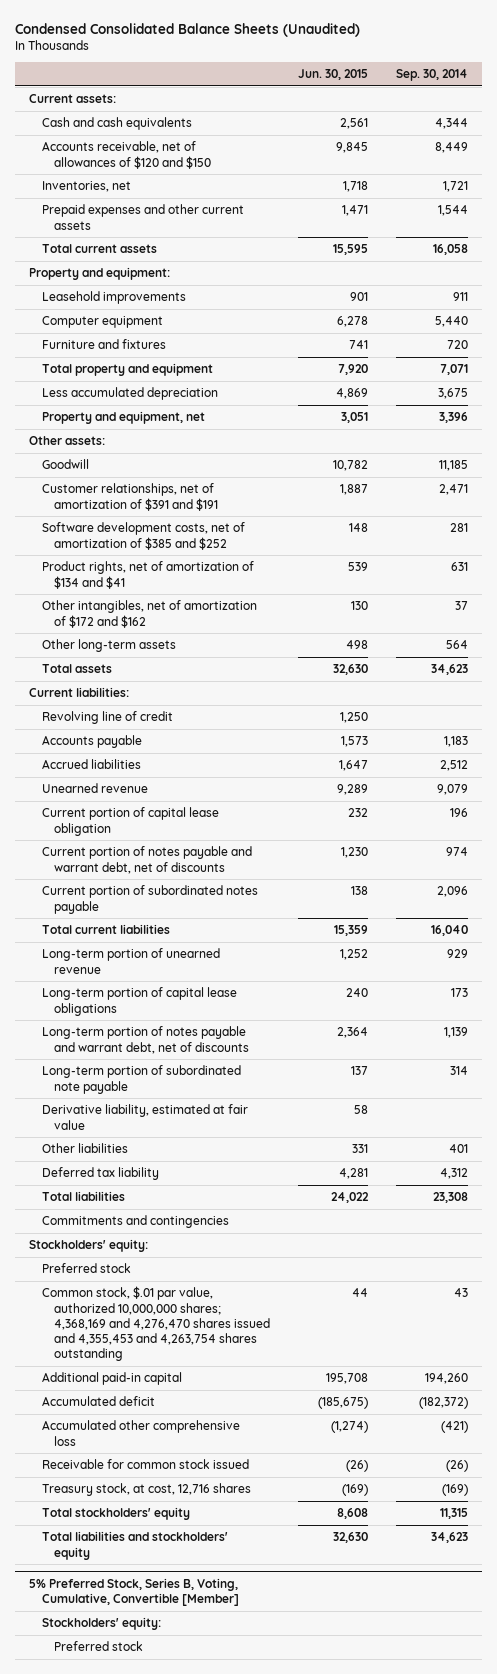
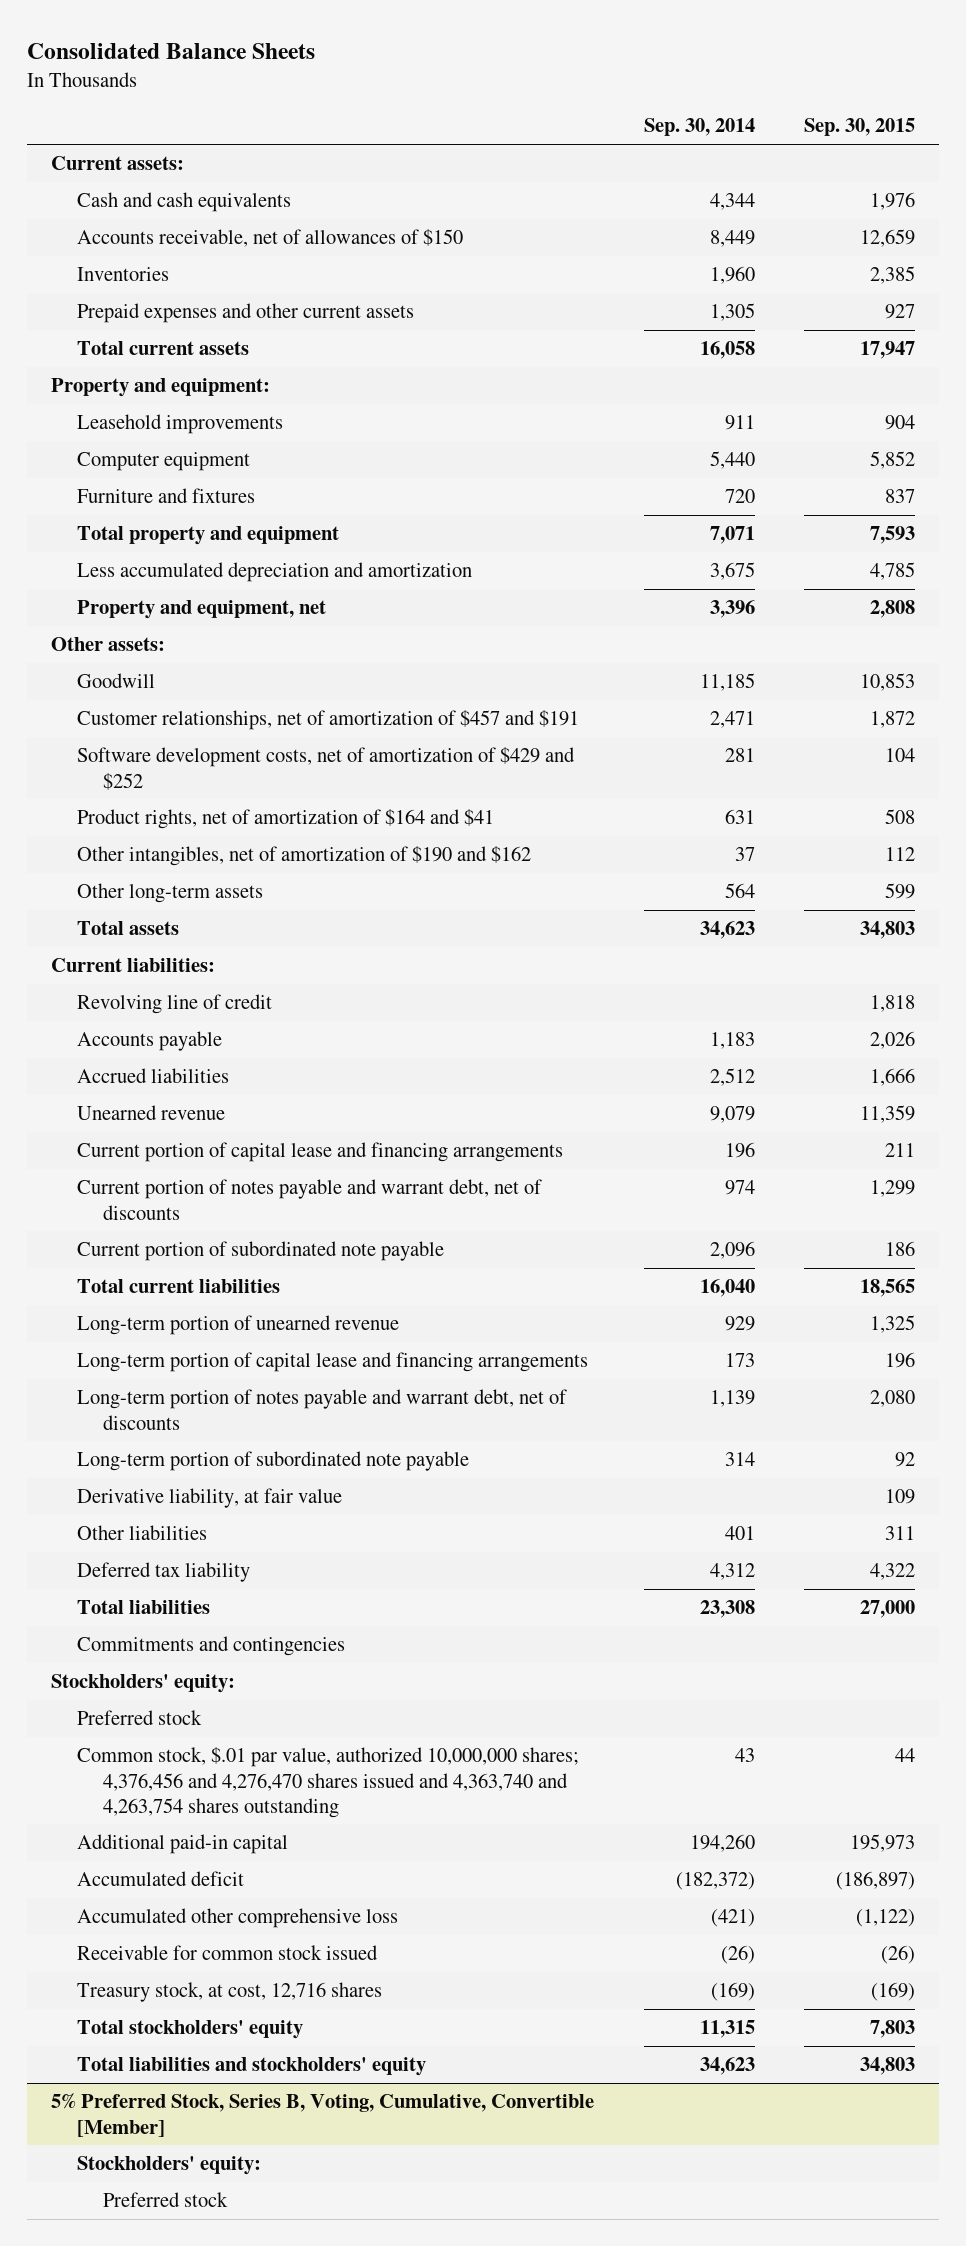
[15,22,361,37] Condensed Consolidated Balance Sheets (Unaudited) -> [26,42,315,59] Consolidated Balance Sheets
[298,69,369,81] Jun. 30, 2015 -> none
none -> [803,118,915,137] Sep. 30, 2015
[41,141,212,169] Accounts receivable, net of allowances of $120 and $150 -> [77,229,464,248] Accounts receivable, net of allowances of $150
[41,181,131,193] Inventories, net -> [77,267,170,282] Inventories
[442,181,468,193] 1,721 -> [709,266,755,285] 1,960
[437,205,468,217] 1,544 -> [709,303,755,322] 1,305
[41,387,218,401] Less accumulated depreciation -> [77,562,473,583] Less accumulated depreciation and amortization
[41,483,219,511] Customer relationships, net of amortization of $391 and $191 -> [77,710,580,731] Customer relationships, net of amortization of $457 and $191
[41,522,245,550] Software development costs, net of amortization of $385 and $252 -> [77,747,576,790] Software development costs, net of amortization of $429 and $252
[41,561,254,589] Product rights, net of amortization of $134 and $41 -> [77,809,495,830] Product rights, net of amortization of $164 and $41
[41,600,257,628] Other intangibles, net of amortization of $172 and $162 -> [77,846,532,867] Other intangibles, net of amortization of $190 and $162
[41,807,219,836] Current portion of capital lease obligation -> [77,1142,564,1163] Current portion of capital lease and financing arrangements
[41,885,258,914] Current portion of subordinated notes payable -> [77,1241,445,1262] Current portion of subordinated note payable
[41,987,237,1016] Long-term portion of capital lease obligations -> [77,1352,589,1373] Long-term portion of capital lease and financing arrangements
[41,1104,248,1130] Derivative liability, estimated at fair value -> [77,1488,343,1509] Derivative liability, at fair value
[41,1286,271,1362] Common stock, $.01 par value, authorized 10,000,000 shares; 4,368,169 and 4,276,470 shares issued and 4,355,453 and 4,263,754 shares outstanding -> [77,1747,580,1818] Common stock, $.01 par value, authorized 10,000,000 shares; 4,376,456 and 4,276,470 shares issued and 4,363,740 and 4,263,754 shares outstanding

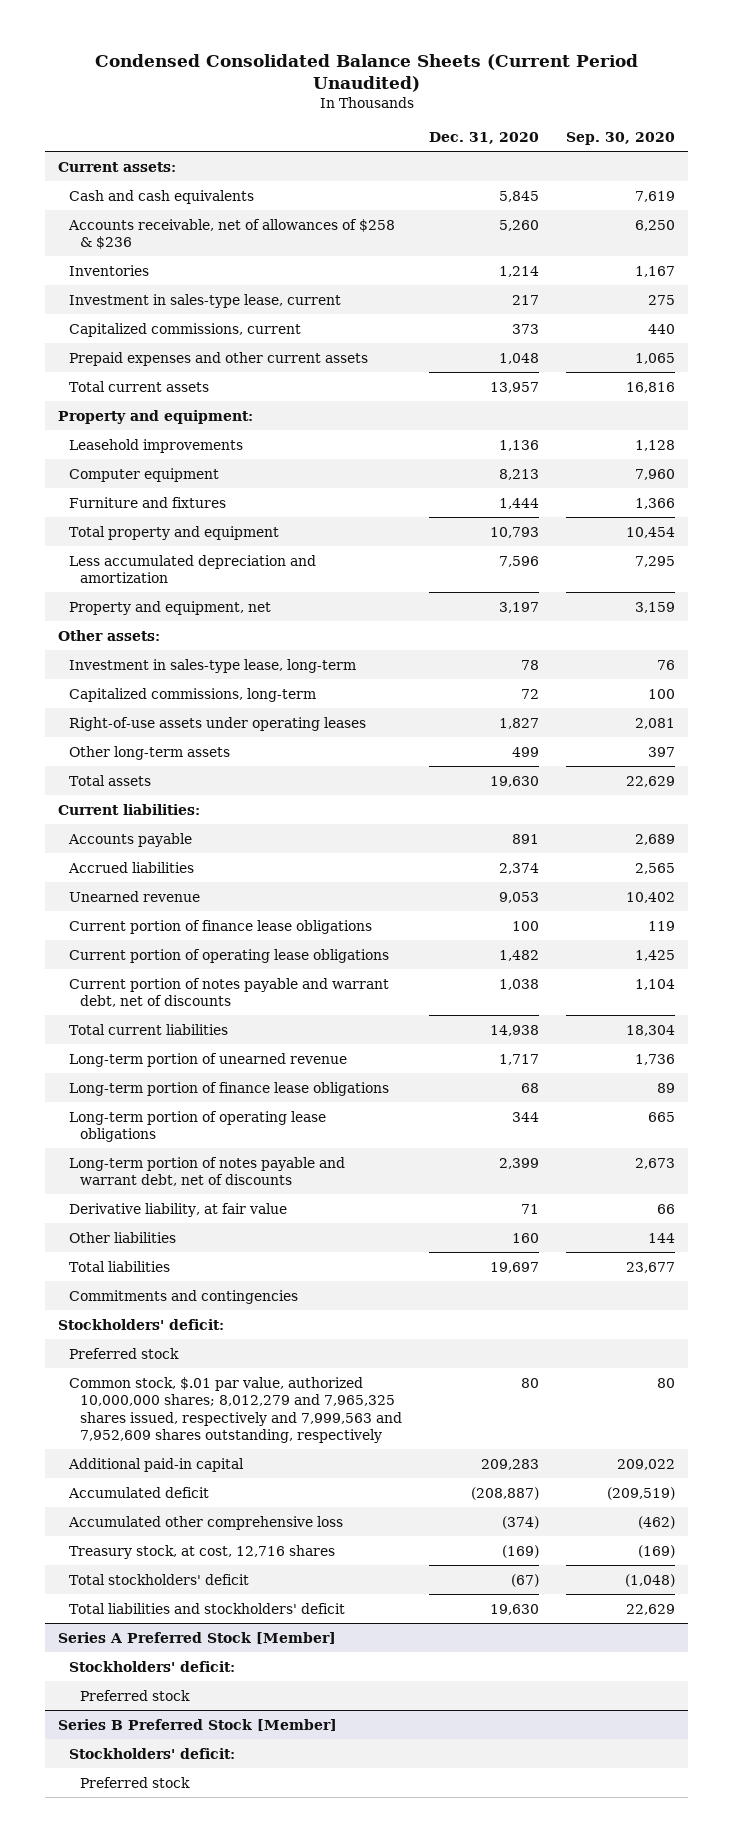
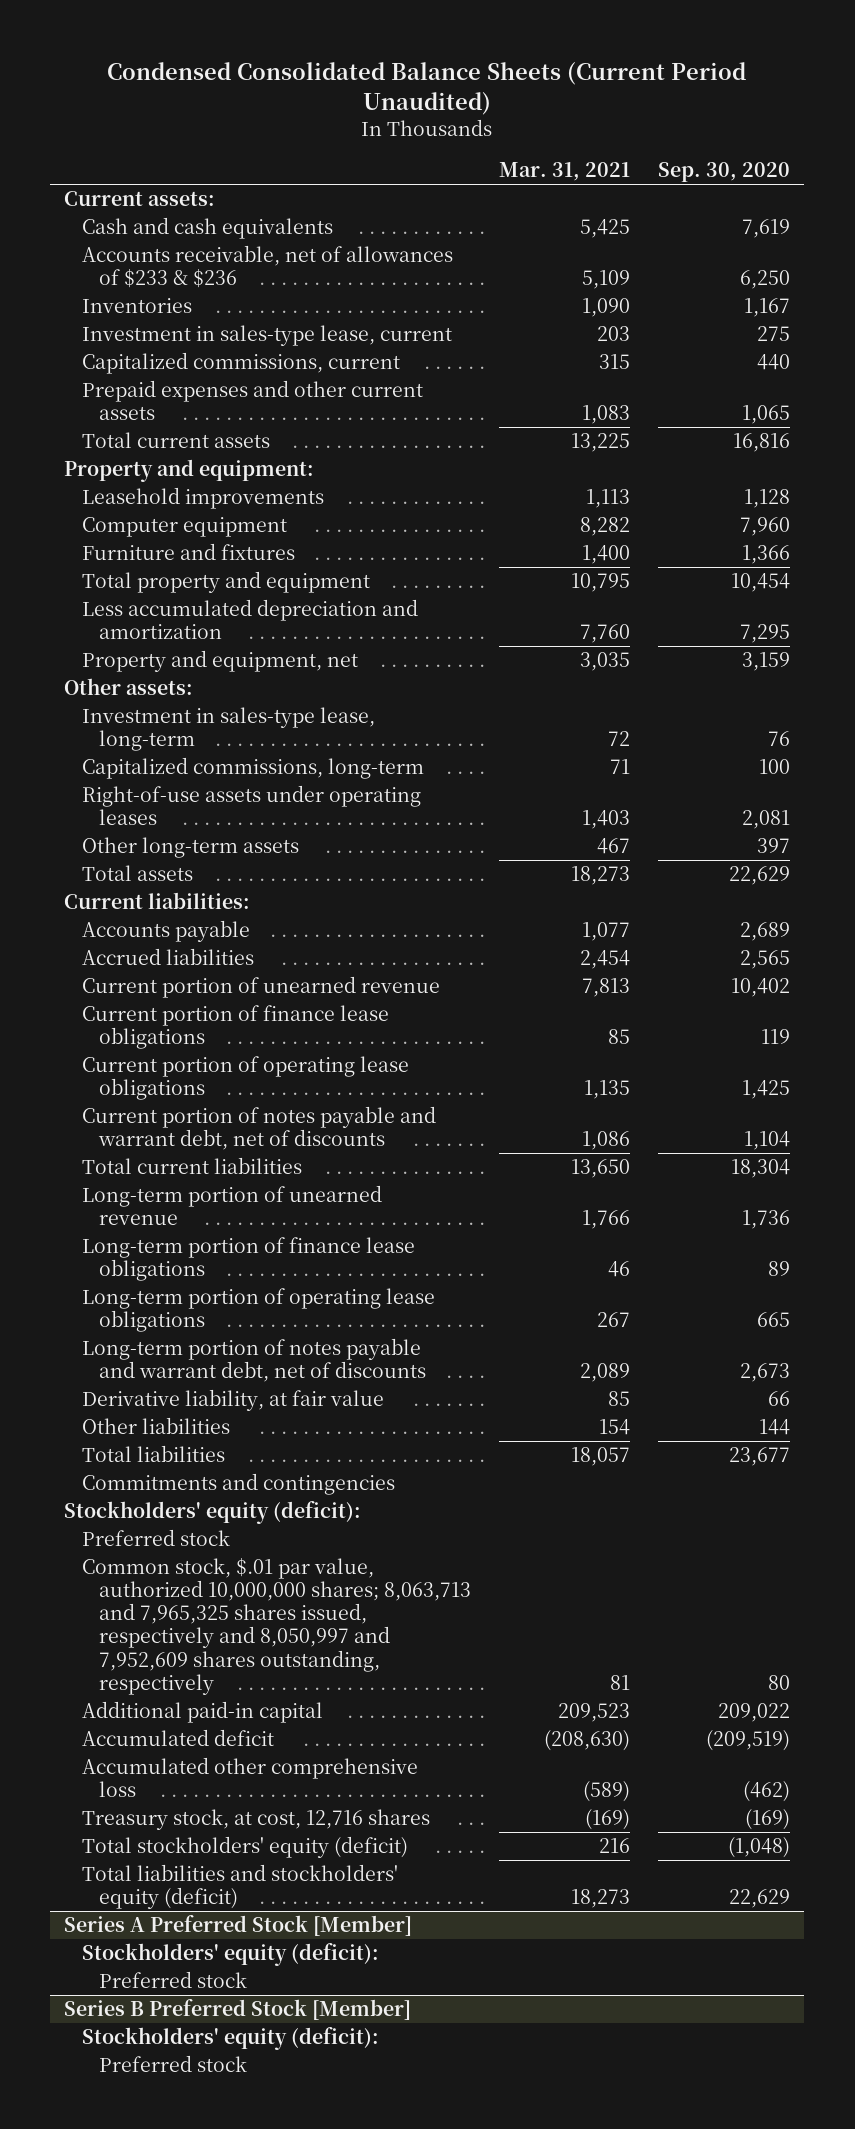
[428,131,539,144] Dec. 31, 2020 -> none
none -> [499,161,631,181] Mar. 31, 2021
[67,218,395,250] Accounts receivable, net of allowances of $258 & $236 -> [81,245,453,289] Accounts receivable, net of allowances of $233 & $236
[68,890,200,902] Unearned revenue -> [81,976,440,999] Current portion of unearned revenue
[58,1318,225,1330] Stockholders' deficit: -> [64,1501,362,1525] Stockholders' equity (deficit):
[68,1376,402,1444] Common stock, $.01 par value, authorized 10,000,000 shares; 8,012,279 and 7,965,325 shares issued, respectively and 7,999,563 and 7,952,609 shares outstanding, respectively -> [81,1558,472,1695] Common stock, $.01 par value, authorized 10,000,000 shares; 8,063,713 and 7,965,325 shares issued, respectively and 8,050,997 and 7,952,609 shares outstanding, respectively
[68,1573,249,1585] Total stockholders' deficit -> [81,1836,408,1859] Total stockholders' equity (deficit)
[68,1602,345,1614] Total liabilities and stockholders' deficit -> [81,1864,398,1910] Total liabilities and stockholders' equity (deficit)
[68,1660,235,1672] Stockholders' deficit: -> [81,1943,379,1967] Stockholders' equity (deficit):
[68,1747,235,1759] Stockholders' deficit: -> [81,2027,379,2051] Stockholders' equity (deficit):

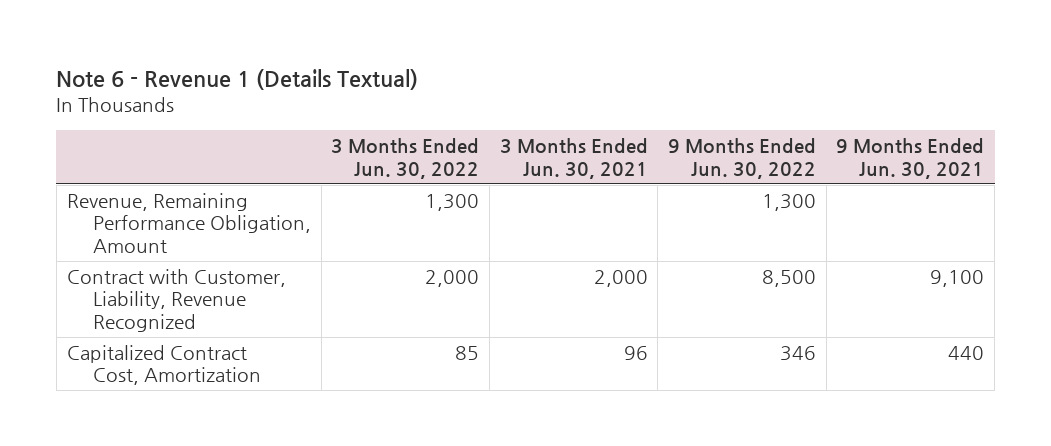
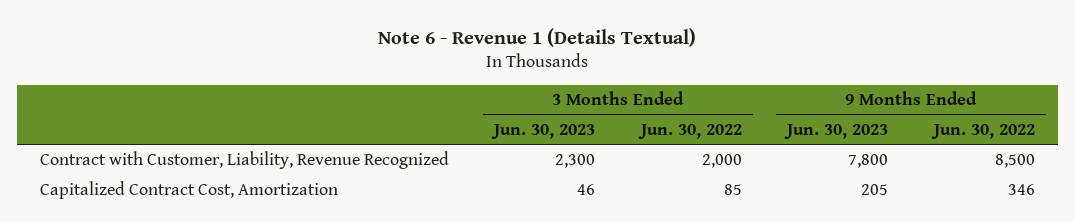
[499,138,648,179] 3 Months Ended Jun. 30, 2021 -> none
[836,138,985,179] 9 Months Ended Jun. 30, 2021 -> none
none -> [491,123,596,139] Jun. 30, 2023
none -> [784,123,889,139] Jun. 30, 2023
[66,193,312,253] Revenue, Remaining Performance Obligation, Amount -> none

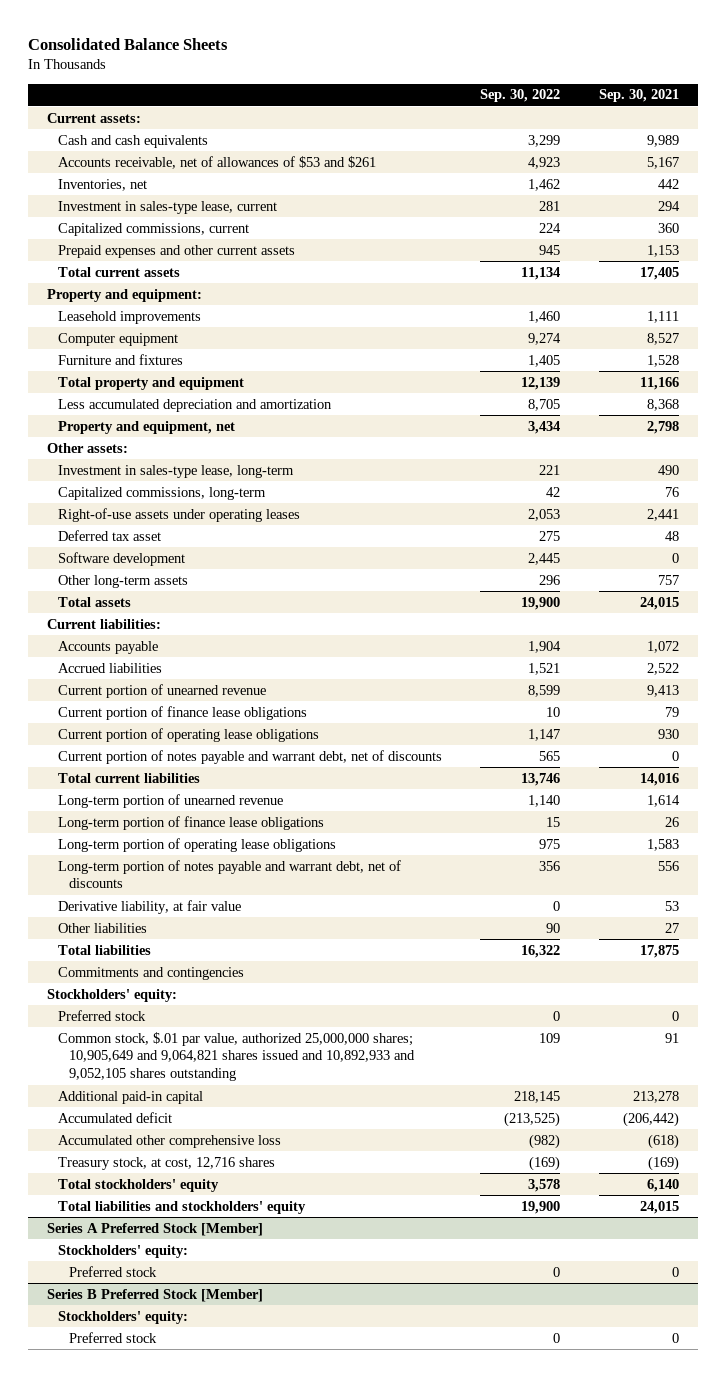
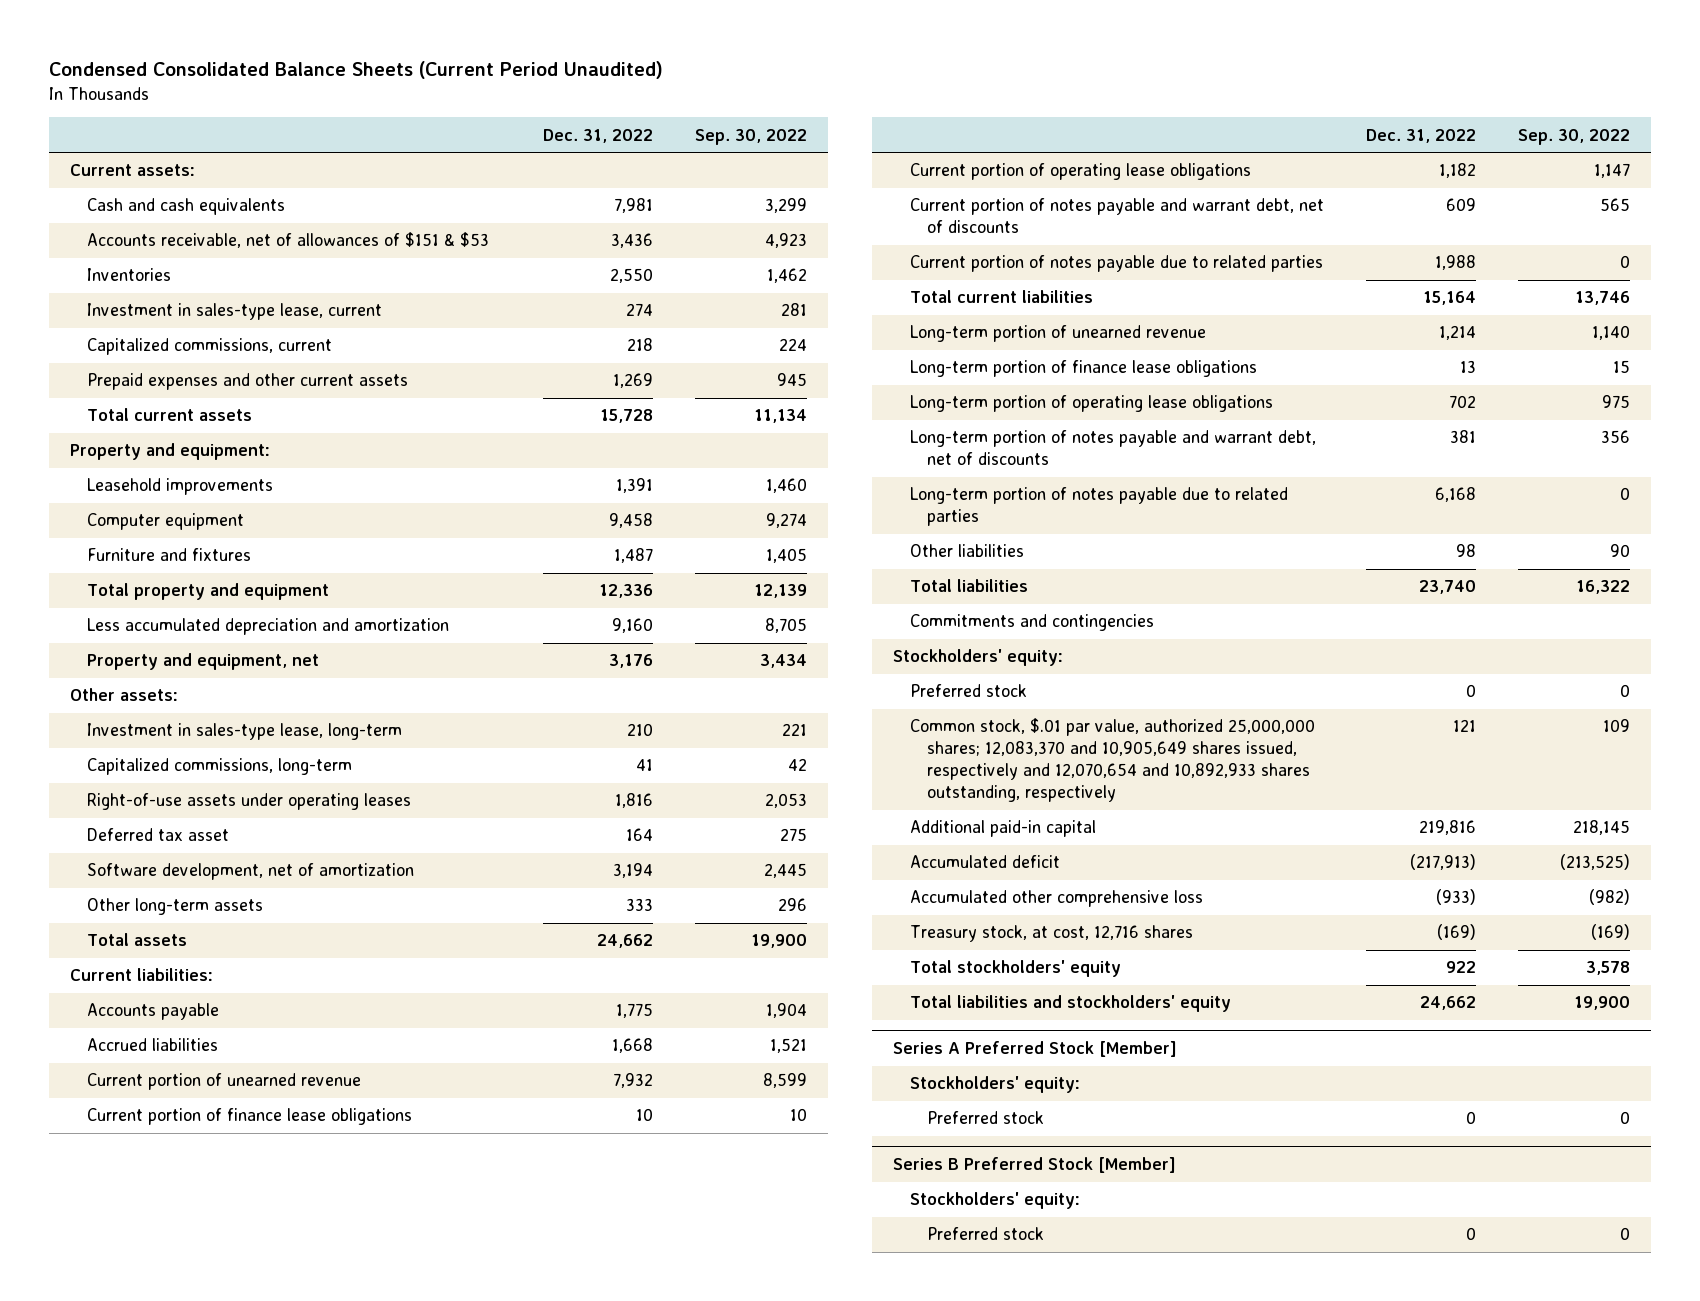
[27,38,228,51] Consolidated Balance Sheets -> [49,61,664,80] Condensed Consolidated Balance Sheets (Current Period Unaudited)
[598,89,679,103] Sep. 30, 2021 -> none
none -> [543,128,654,143] Dec. 31, 2022
[57,155,376,169] Accounts receivable, net of allowances of $53 and $261 -> [87,232,490,249] Accounts receivable, net of allowances of $151 & $53
[57,178,147,191] Inventories, net -> [87,268,172,282] Inventories
[57,551,185,566] Software development -> [87,863,415,881] Software development, net of amortization
none -> [909,255,1323,273] Current portion of notes payable due to related parties
[57,899,241,914] Derivative liability, at fair value -> none
none -> [909,487,1288,527] Long-term portion of notes payable due to related parties
[57,1031,416,1082] Common stock, $.01 par value, authorized 25,000,000 shares; 10,905,649 and 9,064,821 shares issued and 10,892,933 and 9,052,105 shares outstanding -> [909,718,1315,803] Common stock, $.01 par value, authorized 25,000,000 shares; 12,083,370 and 10,905,649 shares issued, respectively and 12,070,654 and 10,892,933 shares outstanding, respectively

